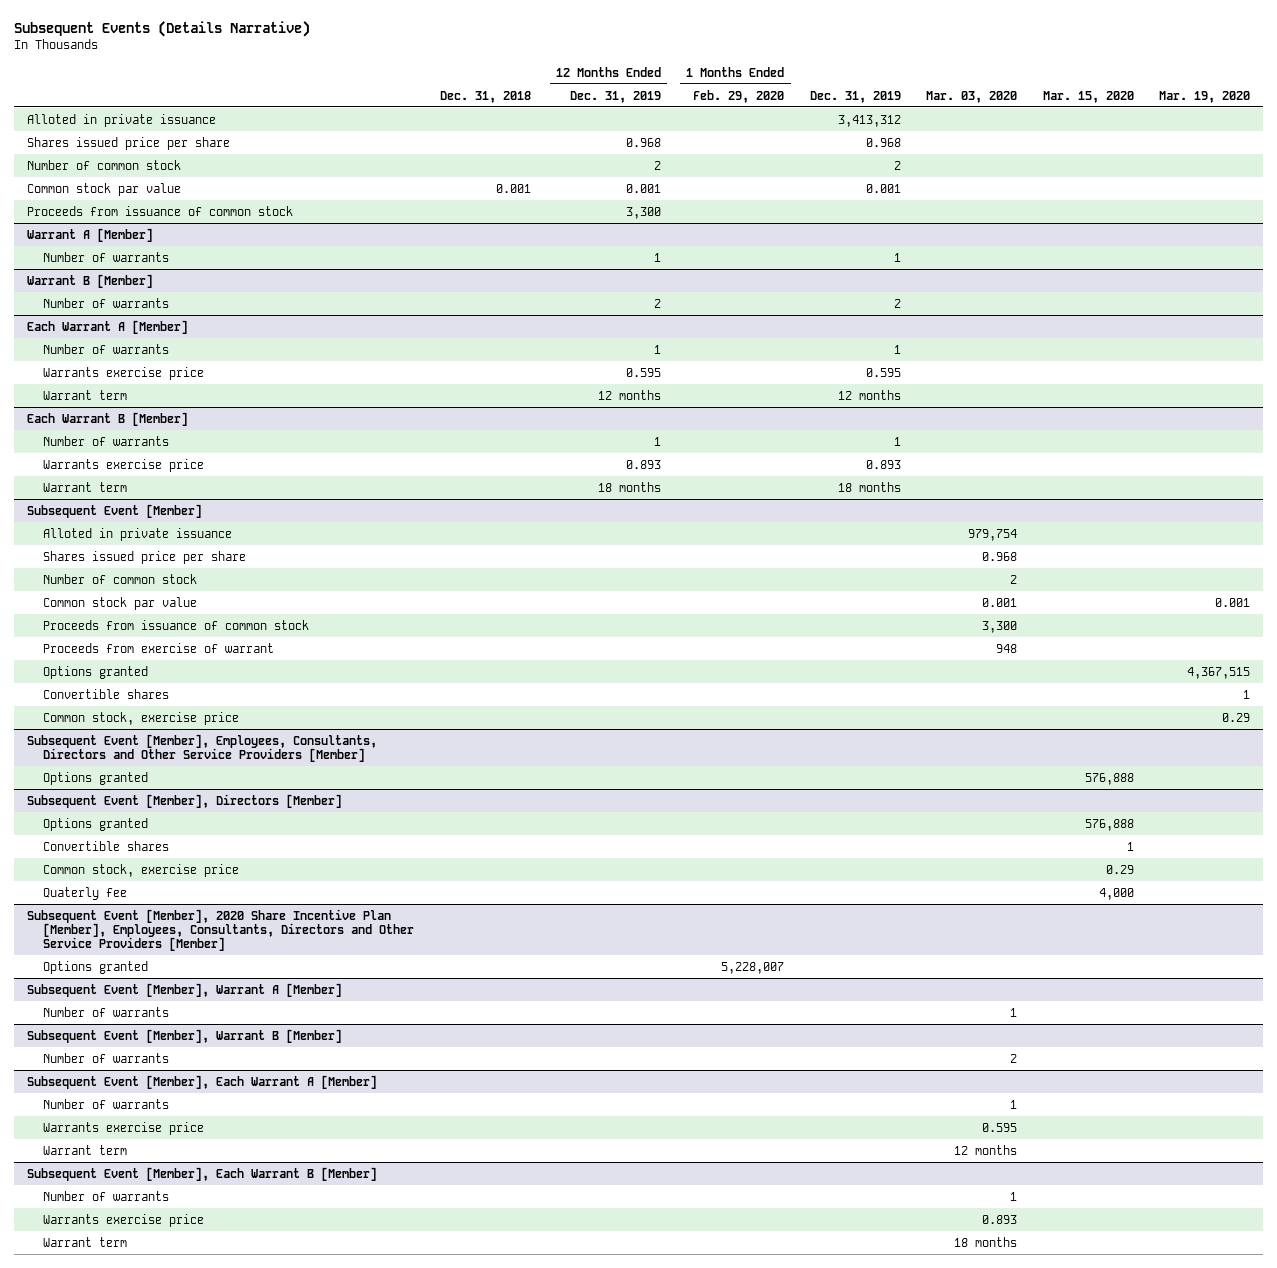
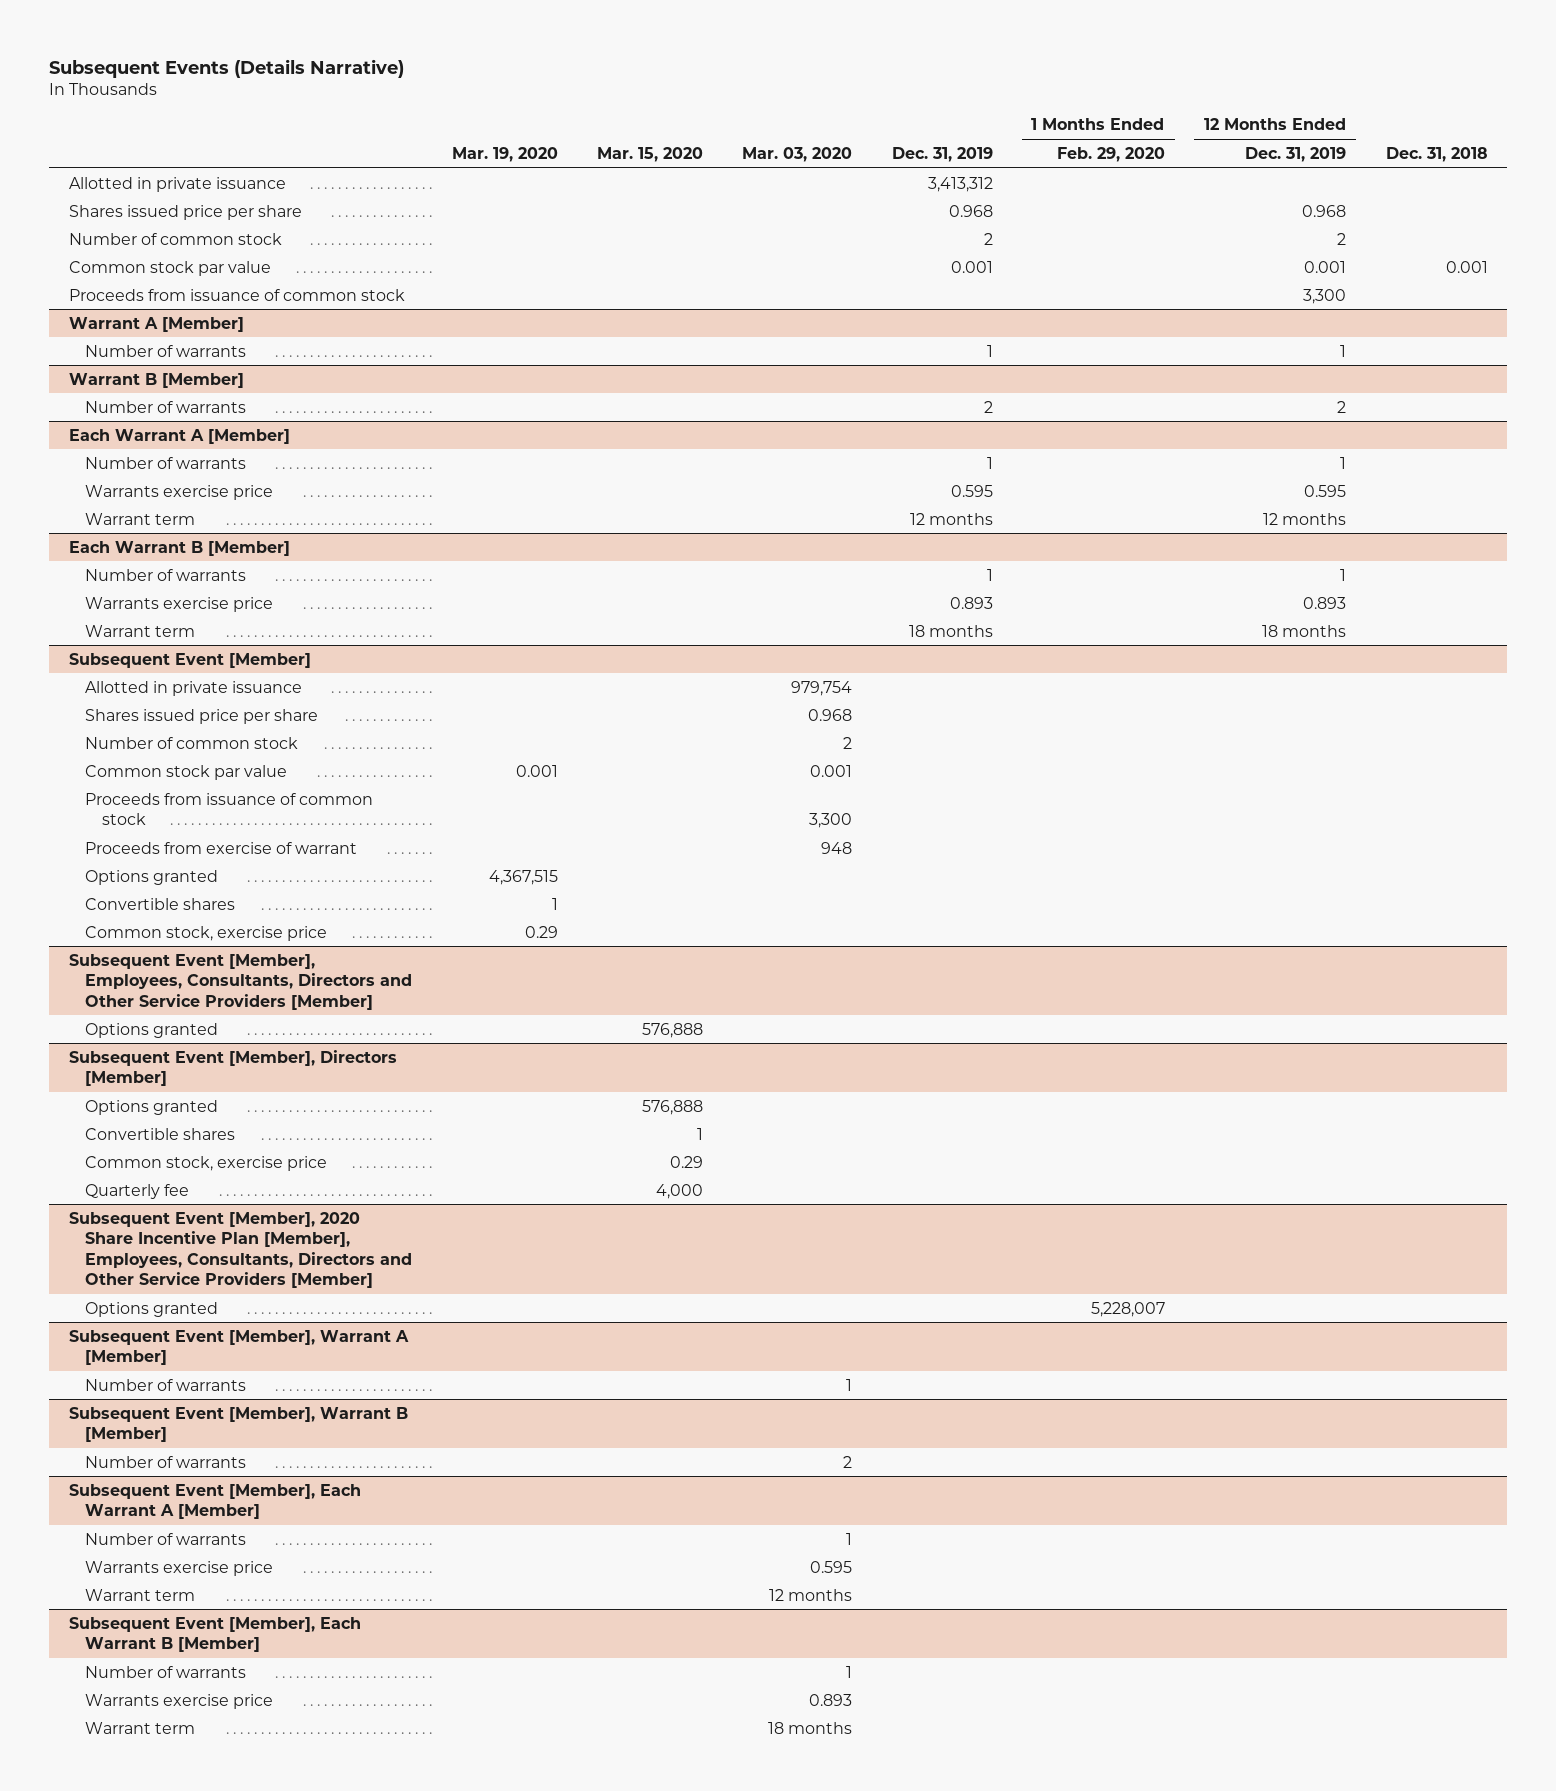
[26,113,216,127] Alloted in private issuance -> [68,176,286,192] Allotted in private issuance
[43,527,233,541] Alloted in private issuance -> [85,680,303,696] Allotted in private issuance
[43,886,128,900] Quaterly fee -> none
none -> [85,1183,190,1199] Quarterly fee

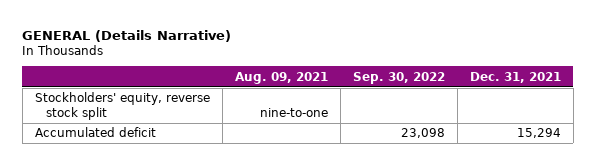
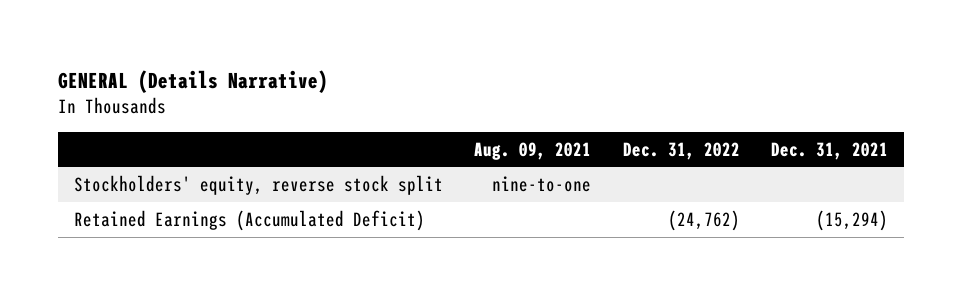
[352,71,445,84] Sep. 30, 2022 -> none
none -> [622,141,740,160] Dec. 31, 2022
[34,127,156,138] Accumulated deficit -> [74,209,426,231] Retained Earnings (Accumulated Deficit)
[516,128,561,139] 15,294 -> [815,209,888,231] (15,294)

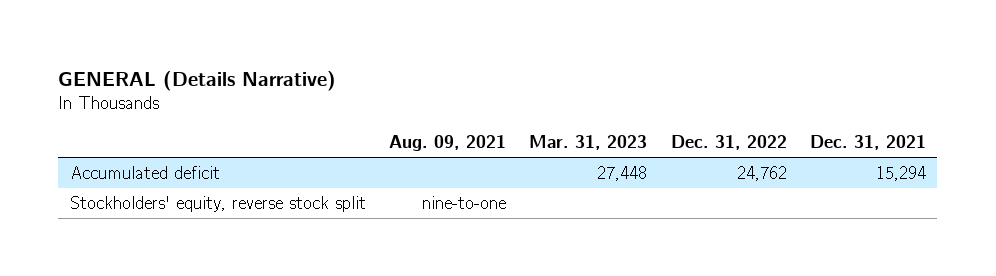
none -> [529,135,648,151] Mar. 31, 2023
none -> [69,166,220,180] Accumulated deficit
[74,209,426,231] Retained Earnings (Accumulated Deficit) -> none

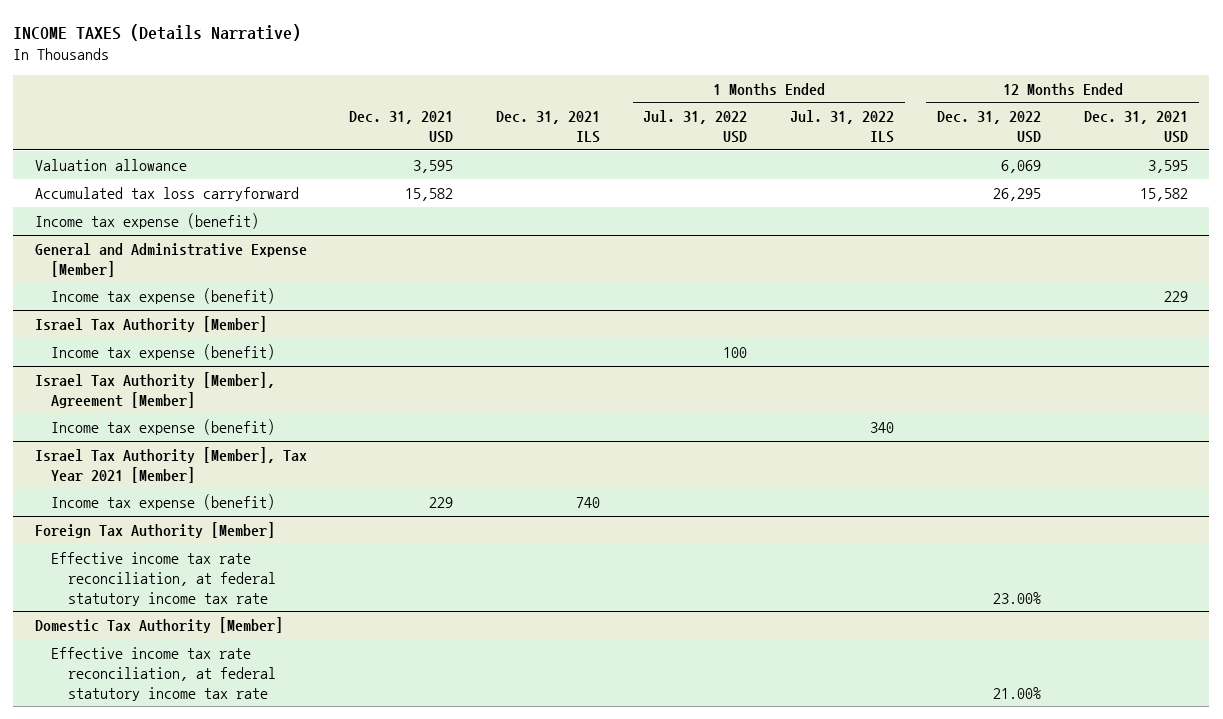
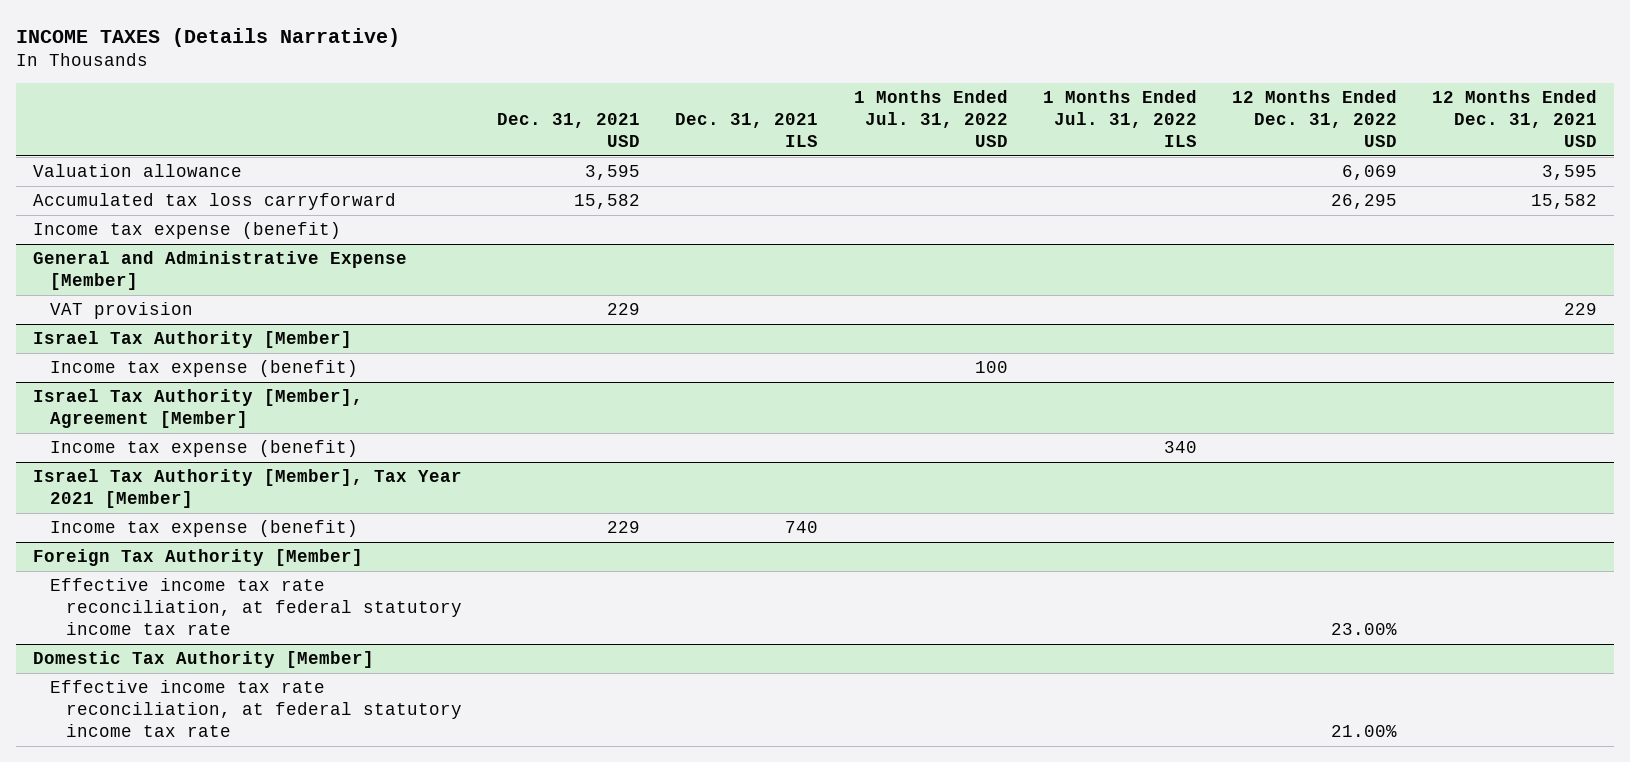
[51,287,276,304] Income tax expense (benefit) -> none
none -> [49,302,193,320] VAT provision

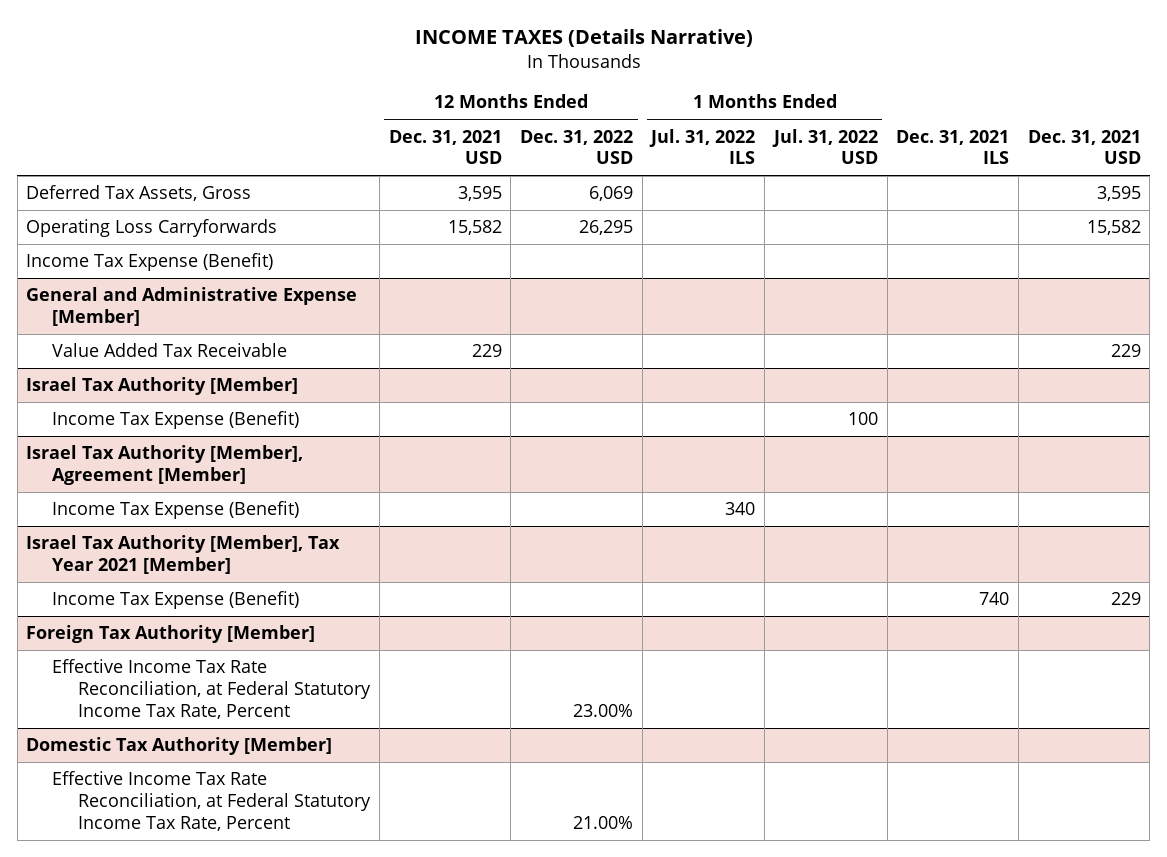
[33,164,243,178] Valuation allowance -> [26,185,252,202] Deferred Tax Assets, Gross
[33,193,397,211] Accumulated tax loss carryforward -> [26,219,278,238] Operating Loss Carryforwards
[33,222,342,240] Income tax expense (benefit) -> [26,253,274,272] Income Tax Expense (Benefit)
[49,302,193,320] VAT provision -> [52,343,288,358] Value Added Tax Receivable
[49,360,358,378] Income tax expense (benefit) -> [52,411,300,430] Income Tax Expense (Benefit)
[49,440,358,458] Income tax expense (benefit) -> [52,501,300,520] Income Tax Expense (Benefit)
[49,520,358,538] Income tax expense (benefit) -> [52,591,300,610] Income Tax Expense (Benefit)
[49,578,463,636] Effective income tax rate reconciliation, at federal statutory income tax rate -> [52,659,372,720] Effective Income Tax Rate Reconciliation, at Federal Statutory Income Tax Rate, Percent
[49,680,463,738] Effective income tax rate reconciliation, at federal statutory income tax rate -> [52,771,372,832] Effective Income Tax Rate Reconciliation, at Federal Statutory Income Tax Rate, Percent

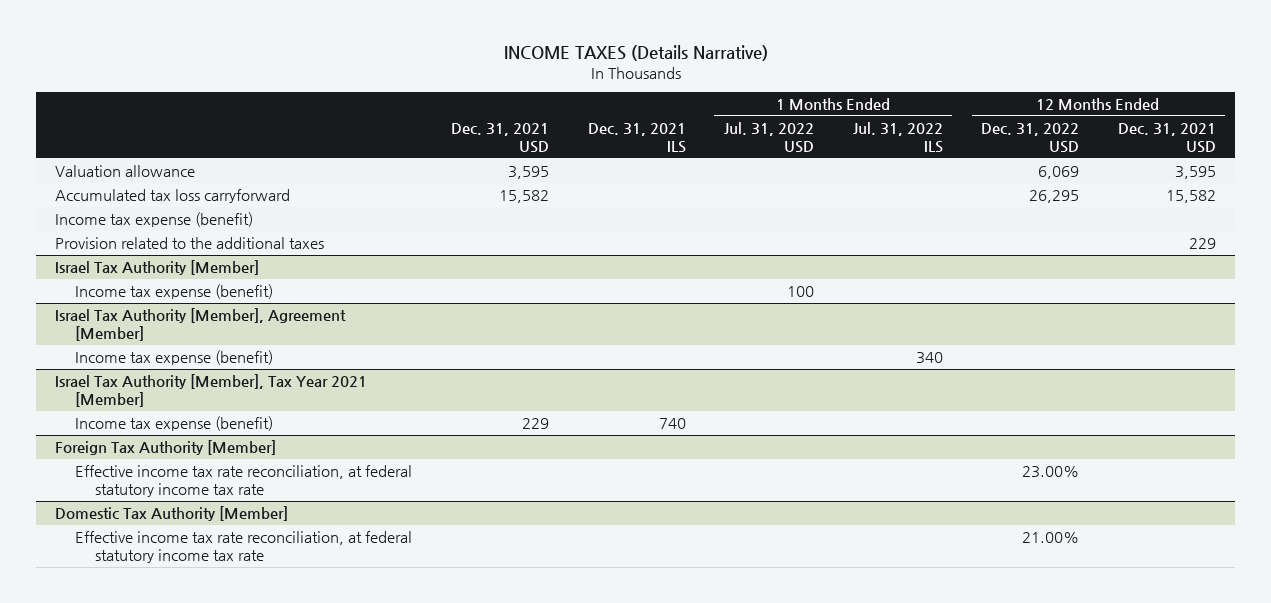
[26,287,358,327] General and Administrative Expense [Member] -> none
[52,343,288,358] Value Added Tax Receivable -> none
[26,185,252,202] Deferred Tax Assets, Gross -> [55,165,196,178] Valuation allowance
[26,219,278,238] Operating Loss Carryforwards -> [55,189,291,204] Accumulated tax loss carryforward
[26,253,274,272] Income Tax Expense (Benefit) -> [55,212,254,228] Income tax expense (benefit)
none -> [55,237,325,250] Provision related to the additional taxes
[52,411,300,430] Income Tax Expense (Benefit) -> [75,284,274,300] Income tax expense (benefit)
[52,501,300,520] Income Tax Expense (Benefit) -> [75,350,274,366] Income tax expense (benefit)
[52,591,300,610] Income Tax Expense (Benefit) -> [75,416,274,432] Income tax expense (benefit)
[52,659,372,720] Effective Income Tax Rate Reconciliation, at Federal Statutory Income Tax Rate, Percent -> [75,465,413,498] Effective income tax rate reconciliation, at federal statutory income tax rate
[52,771,372,832] Effective Income Tax Rate Reconciliation, at Federal Statutory Income Tax Rate, Percent -> [75,531,413,564] Effective income tax rate reconciliation, at federal statutory income tax rate

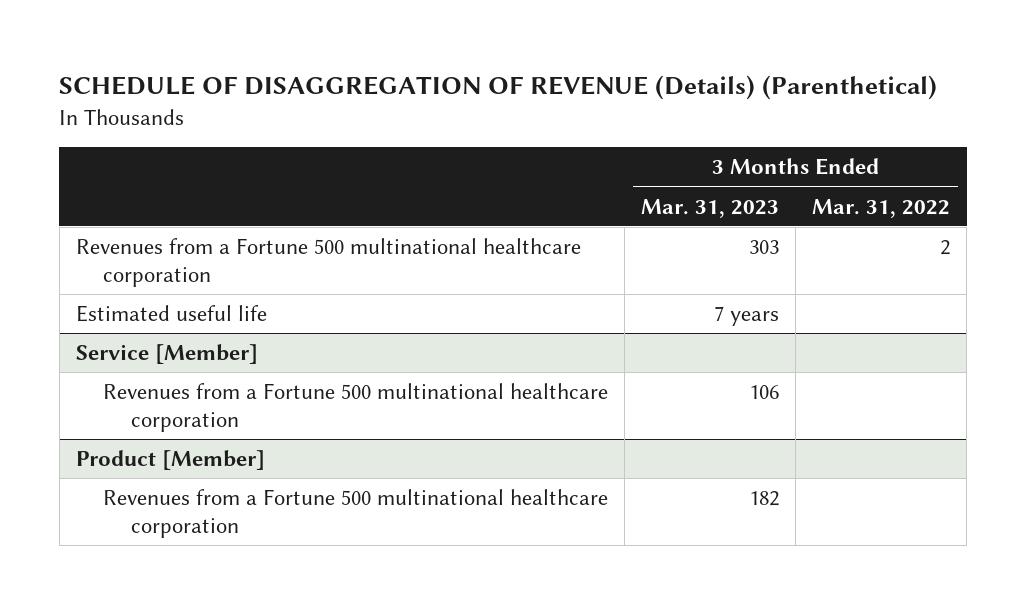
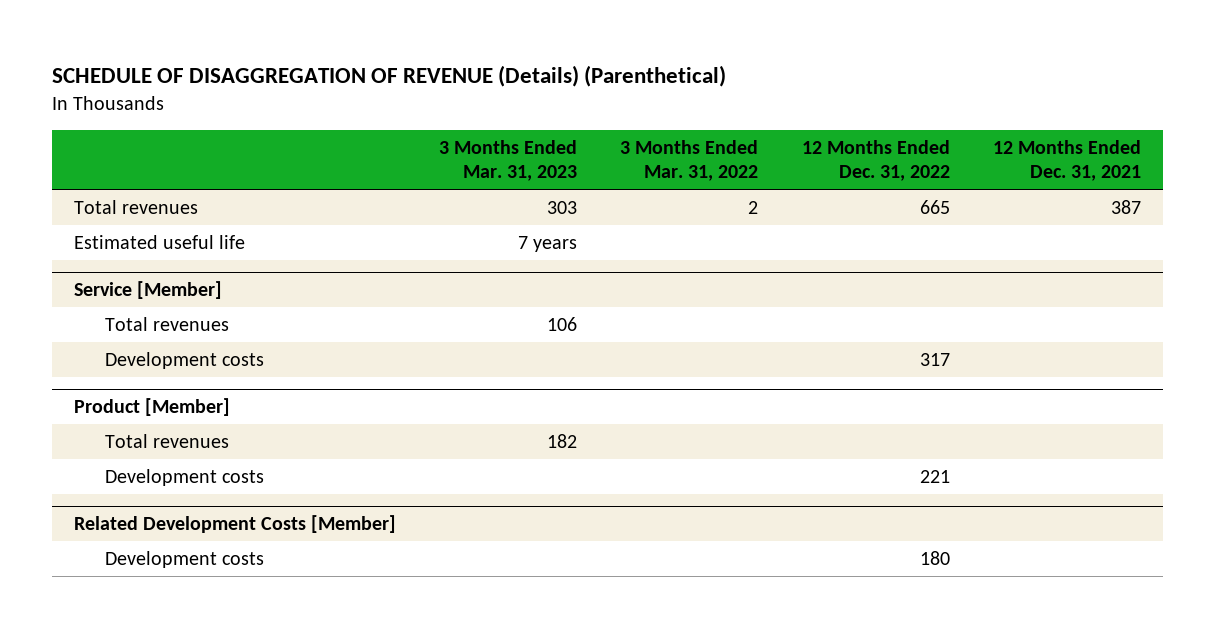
none -> [801,139,950,181] 12 Months Ended Dec. 31, 2022
none -> [993,139,1142,181] 12 Months Ended Dec. 31, 2021
[75,237,581,287] Revenues from a Fortune 500 multinational healthcare corporation -> [73,199,198,214] Total revenues
[103,382,609,432] Revenues from a Fortune 500 multinational healthcare corporation -> [105,316,230,331] Total revenues
none -> [105,351,265,369] Development costs
[103,488,609,538] Revenues from a Fortune 500 multinational healthcare corporation -> [105,433,230,448] Total revenues
none -> [105,468,265,486] Development costs
none -> [73,515,396,534] Related Development Costs [Member]
none -> [105,550,265,568] Development costs

